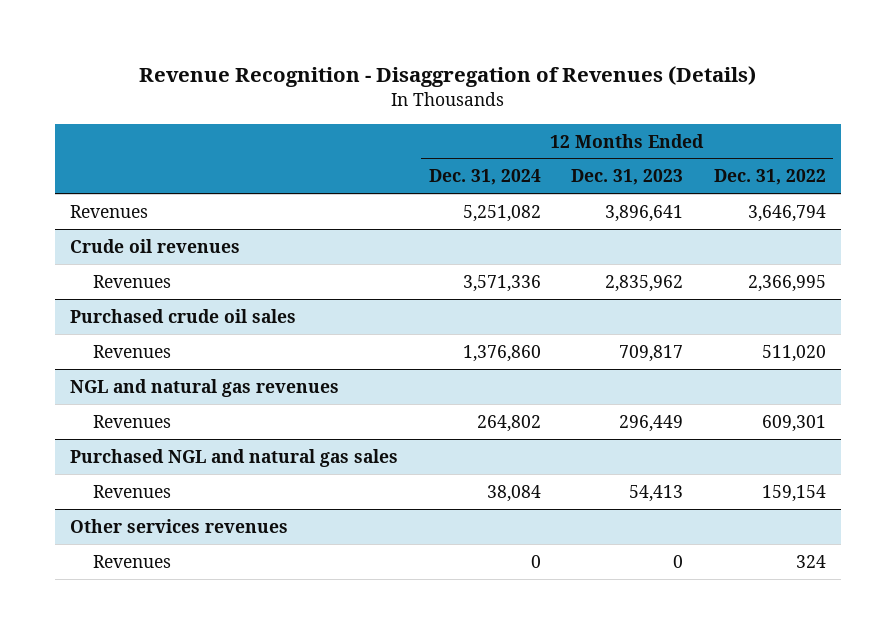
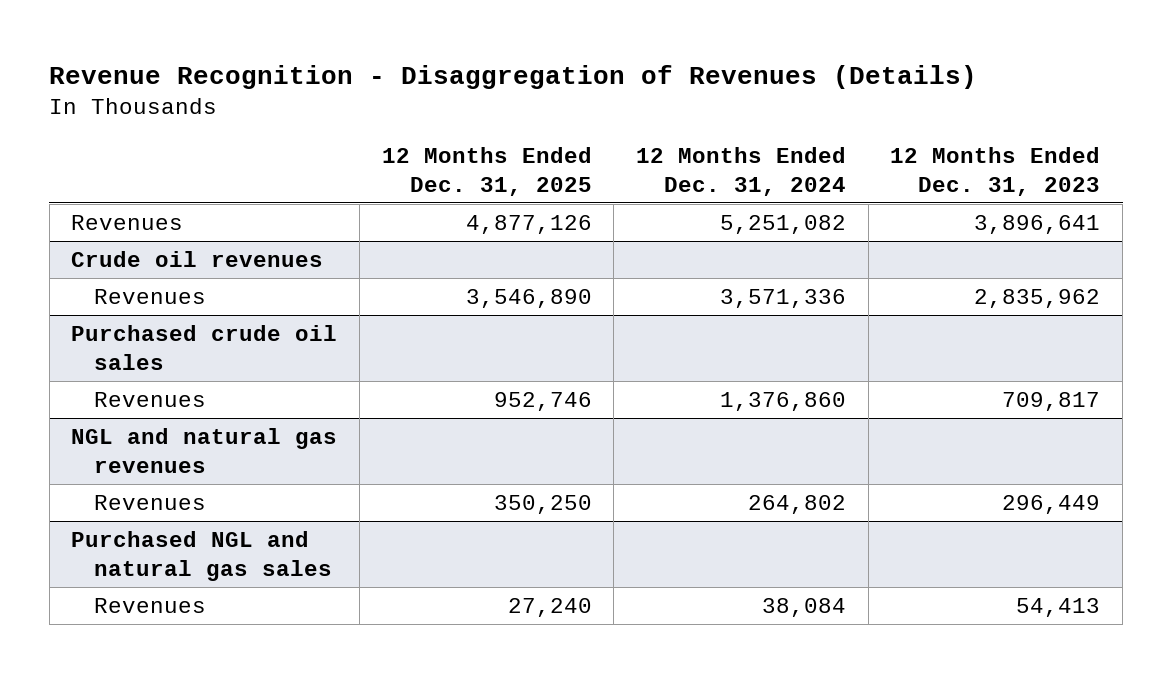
[713,169,826,186] Dec. 31, 2022 -> none
none -> [381,147,592,196] 12 Months Ended Dec. 31, 2025
[69,518,288,533] Other services revenues -> none
[93,554,172,568] Revenues -> none

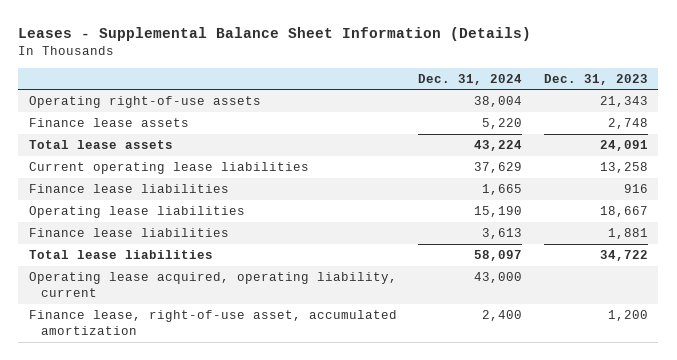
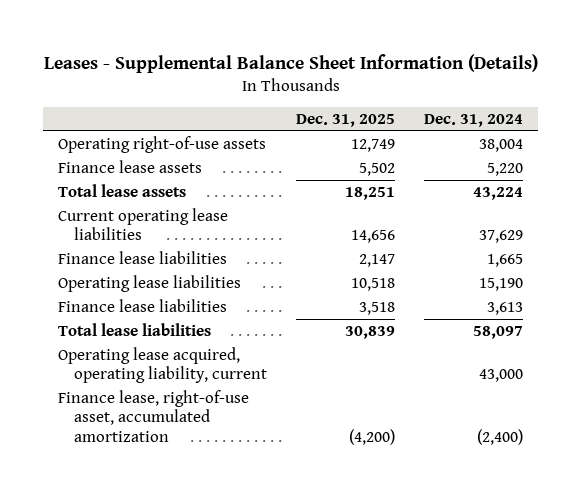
[543,73,648,85] Dec. 31, 2023 -> none
none -> [296,113,396,127] Dec. 31, 2025
[482,310,523,322] 2,400 -> [477,428,524,445] (2,400)

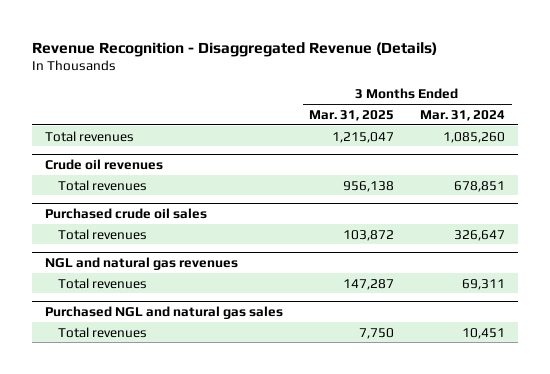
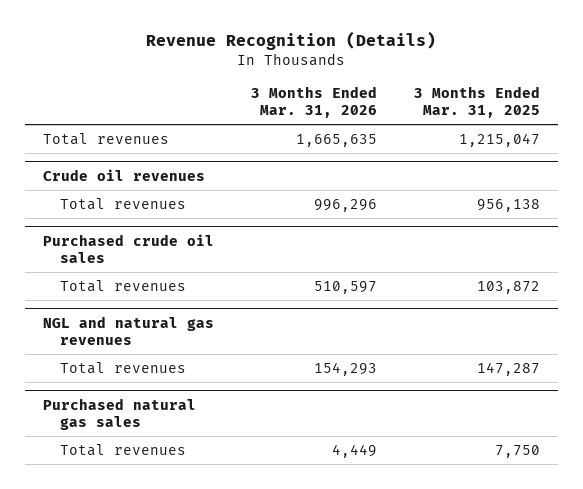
[31,41,437,57] Revenue Recognition - Disaggregated Revenue (Details) -> [146,31,437,51] Revenue Recognition (Details)
[420,109,506,121] Mar. 31, 2024 -> none
none -> [250,85,377,119] 3 Months Ended Mar. 31, 2026
[44,306,283,320] Purchased NGL and natural gas sales -> [42,397,196,431] Purchased natural gas sales

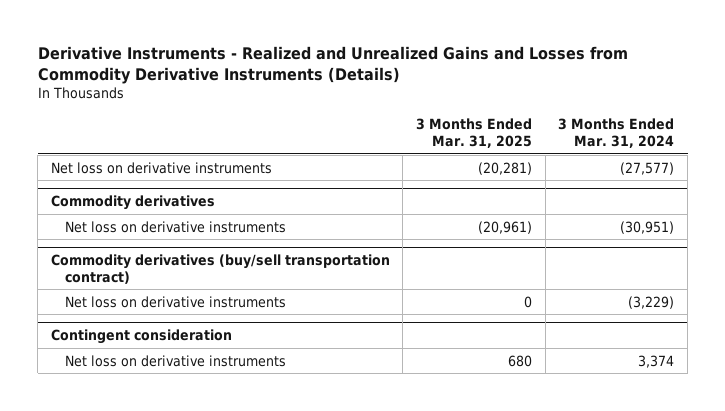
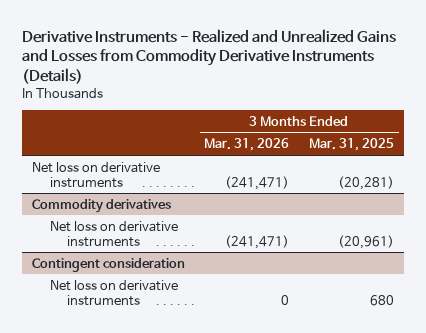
[558,118,675,149] 3 Months Ended Mar. 31, 2024 -> none
none -> [204,138,290,152] Mar. 31, 2026
[50,253,390,284] Commodity derivatives (buy/sell transportation contract) -> none
[65,295,287,308] Net loss on derivative instruments -> none

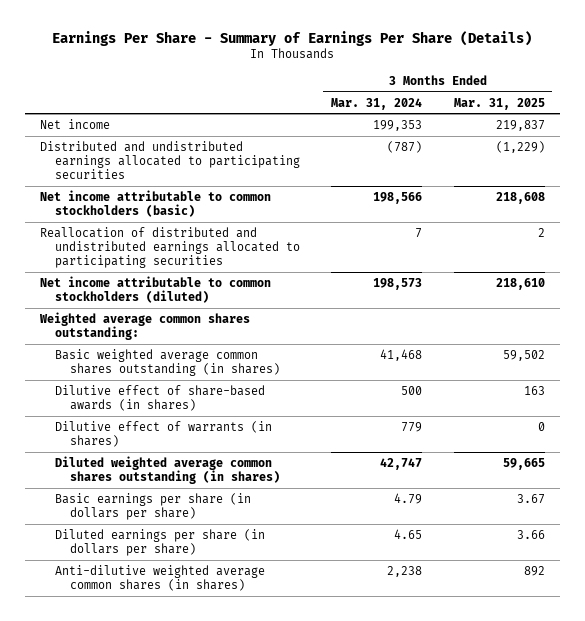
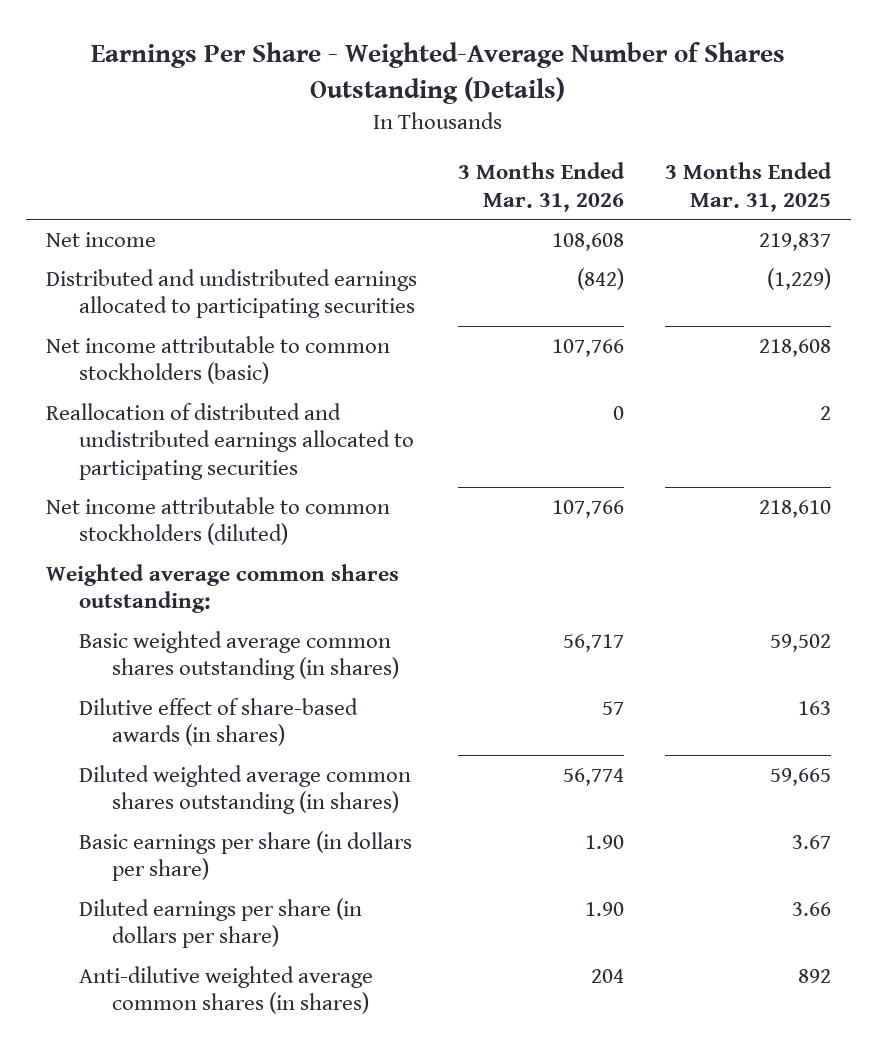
[52,30,533,46] Earnings Per Share - Summary of Earnings Per Share (Details) -> [91,41,786,104] Earnings Per Share - Weighted-Average Number of Shares Outstanding (Details)
[331,97,423,110] Mar. 31, 2024 -> none
none -> [457,162,625,212] 3 Months Ended Mar. 31, 2026
[54,420,272,448] Dilutive effect of warrants (in shares) -> none

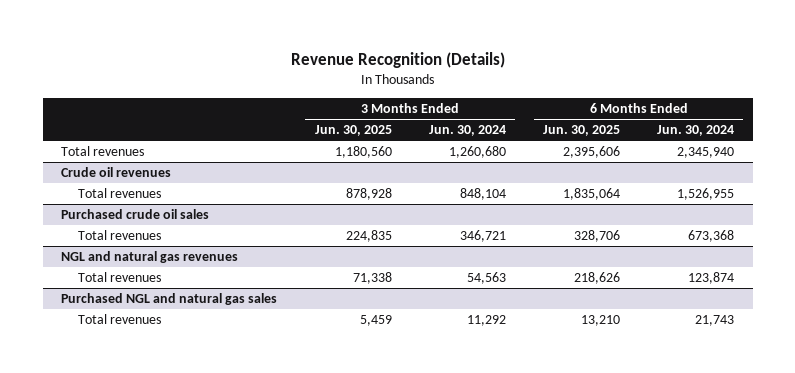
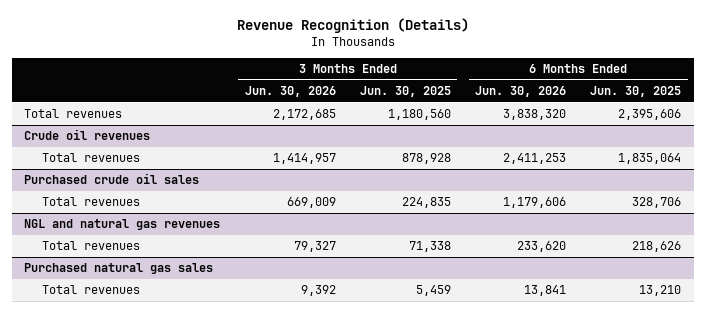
[428,125,506,137] Jun. 30, 2024 -> none
[657,125,735,137] Jun. 30, 2024 -> none
none -> [244,85,336,97] Jun. 30, 2026
none -> [475,85,567,97] Jun. 30, 2026
[61,293,278,306] Purchased NGL and natural gas sales -> [24,263,214,275] Purchased natural gas sales

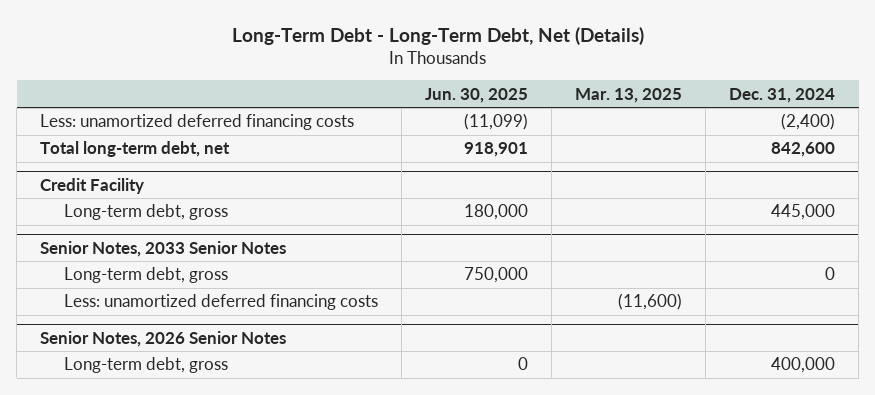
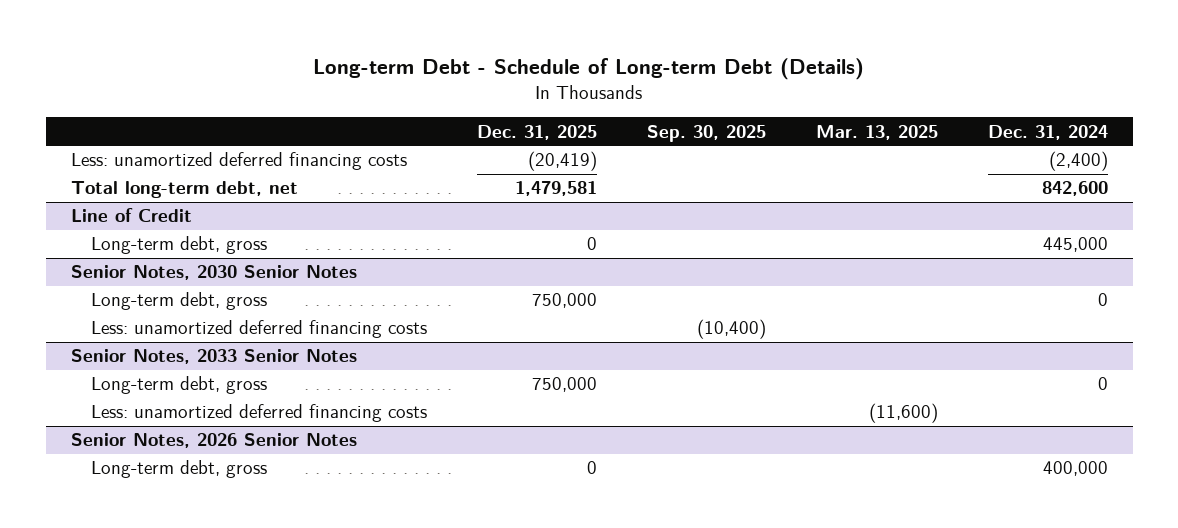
[231,26,644,45] Long-Term Debt - Long-Term Debt, Net (Details) -> [313,58,865,81] Long-term Debt - Schedule of Long-term Debt (Details)
[425,87,529,103] Jun. 30, 2025 -> none
none -> [476,124,597,140] Dec. 31, 2025
none -> [646,124,766,142] Sep. 30, 2025
[40,177,145,194] Credit Facility -> [70,208,192,223] Line of Credit
none -> [70,265,357,281] Senior Notes, 2030 Senior Notes
none -> [91,292,268,311] Long-term debt, gross
none -> [91,320,428,339] Less: unamortized deferred financing costs

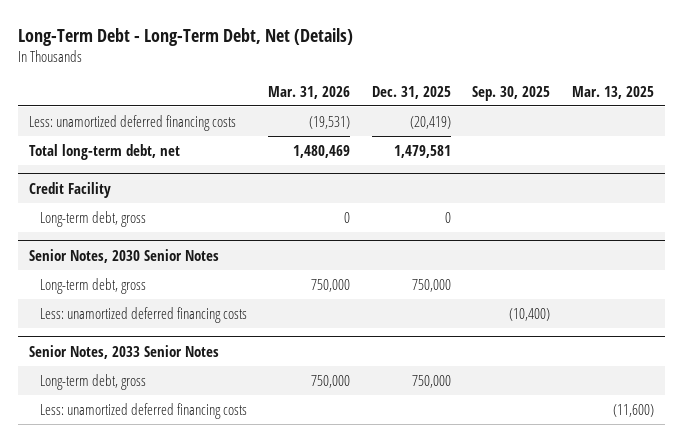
[313,58,865,81] Long-term Debt - Schedule of Long-term Debt (Details) -> [18,27,354,46] Long-Term Debt - Long-Term Debt, Net (Details)
[987,124,1108,140] Dec. 31, 2024 -> none
none -> [268,85,351,99] Mar. 31, 2026
[70,208,192,223] Line of Credit -> [28,181,111,198] Credit Facility
[70,433,357,449] Senior Notes, 2026 Senior Notes -> none
[91,460,268,479] Long-term debt, gross -> none

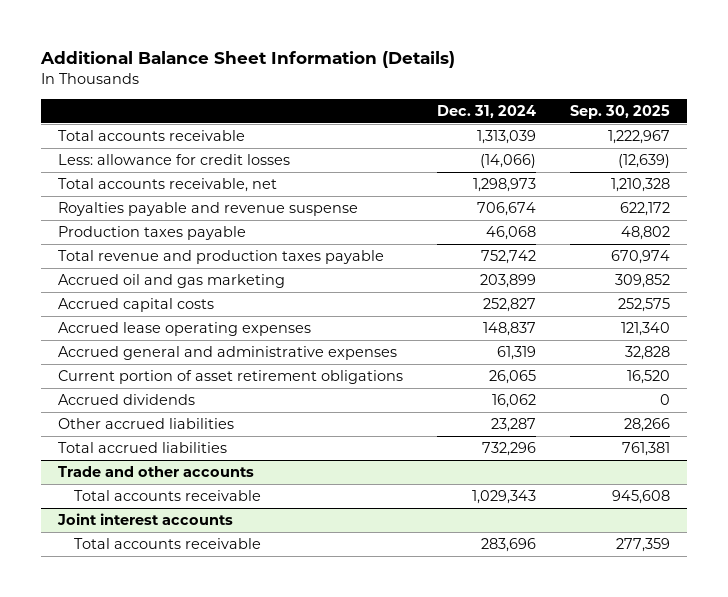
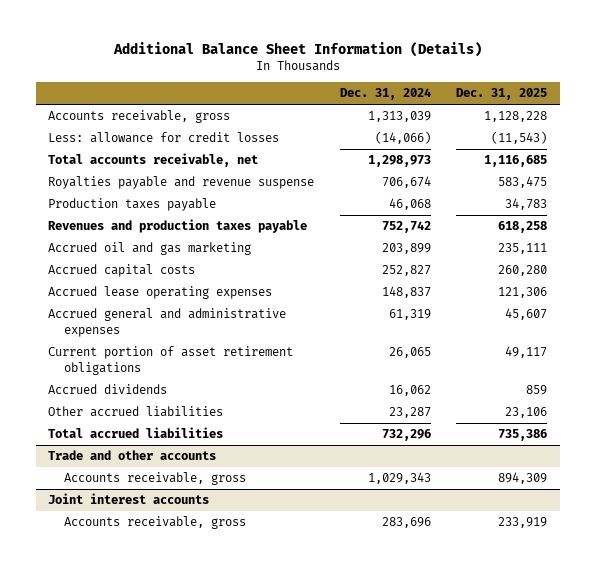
[569,104,670,119] Sep. 30, 2025 -> none
none -> [456,87,548,100] Dec. 31, 2025
[58,130,246,142] Total accounts receivable -> [48,110,231,124] Accounts receivable, gross
[58,250,385,265] Total revenue and production taxes payable -> [48,219,308,234] Revenues and production taxes payable
[74,490,262,502] Total accounts receivable -> [64,472,247,486] Accounts receivable, gross
[74,538,262,550] Total accounts receivable -> [64,516,247,530] Accounts receivable, gross

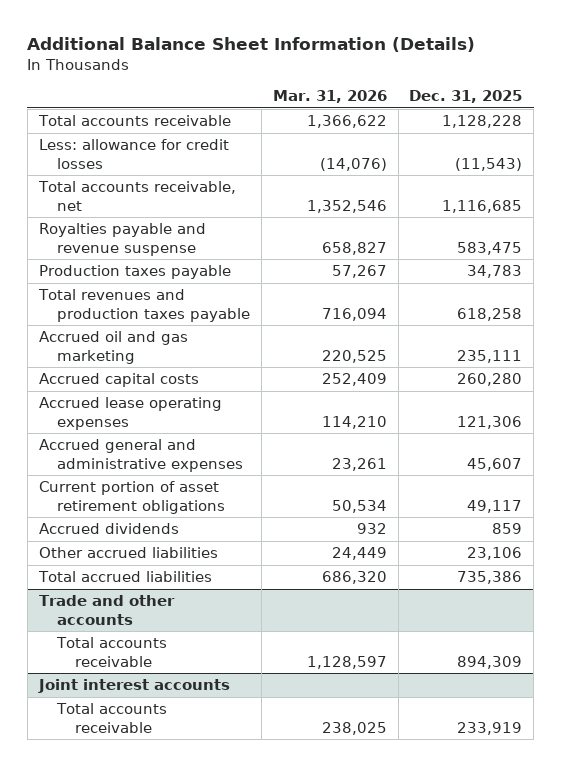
[339,87,431,100] Dec. 31, 2024 -> none
none -> [272,90,387,104] Mar. 31, 2026
[48,110,231,124] Accounts receivable, gross -> [37,115,231,127] Total accounts receivable
[48,219,308,234] Revenues and production taxes payable -> [37,289,250,322] Total revenues and production taxes payable
[64,472,247,486] Accounts receivable, gross -> [55,637,167,667] Total accounts receivable
[64,516,247,530] Accounts receivable, gross -> [55,703,167,733] Total accounts receivable

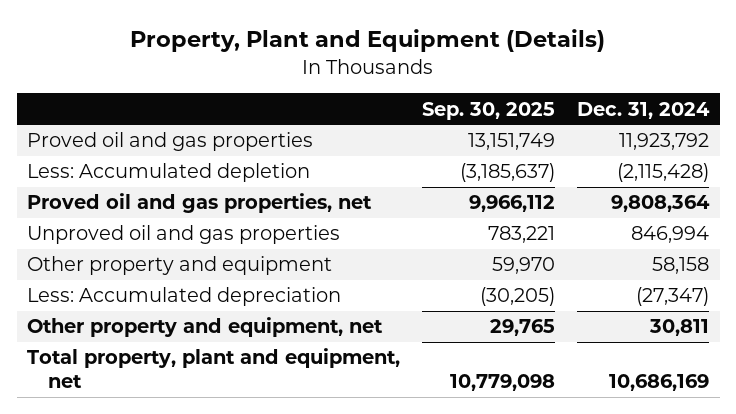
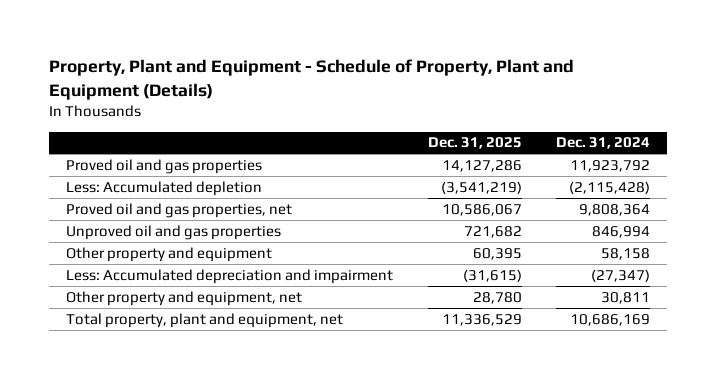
[130,29,606,53] Property, Plant and Equipment (Details) -> [48,59,574,100] Property, Plant and Equipment - Schedule of Property, Plant and Equipment (Details)
[422,101,556,120] Sep. 30, 2025 -> none
none -> [427,137,522,150] Dec. 31, 2025
[27,287,342,307] Less: Accumulated depreciation -> [66,268,394,284] Less: Accumulated depreciation and impairment

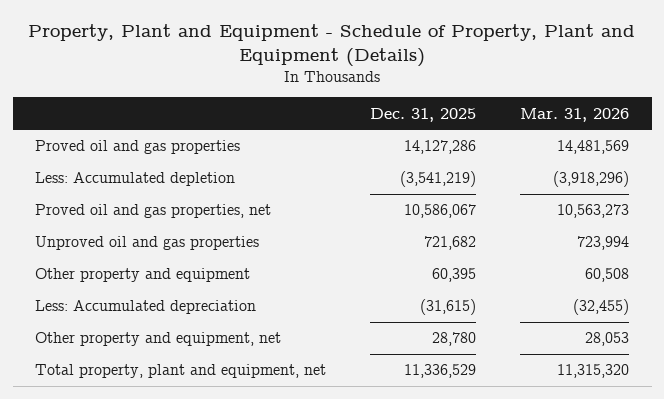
[556,137,651,150] Dec. 31, 2024 -> none
none -> [520,107,630,122] Mar. 31, 2026
[66,268,394,284] Less: Accumulated depreciation and impairment -> [34,300,256,315] Less: Accumulated depreciation

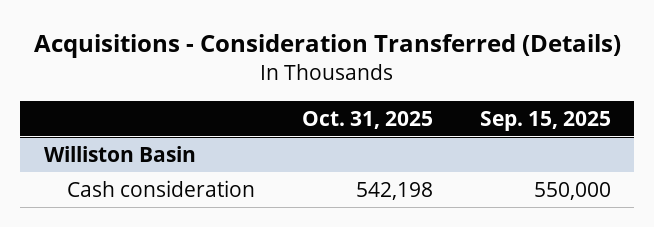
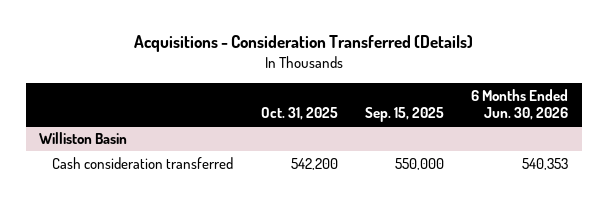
none -> [471,88,569,121] 6 Months Ended Jun. 30, 2026
[66,179,255,197] Cash consideration -> [52,156,234,169] Cash consideration transferred
[355,181,433,200] 542,198 -> [290,157,338,170] 542,200

